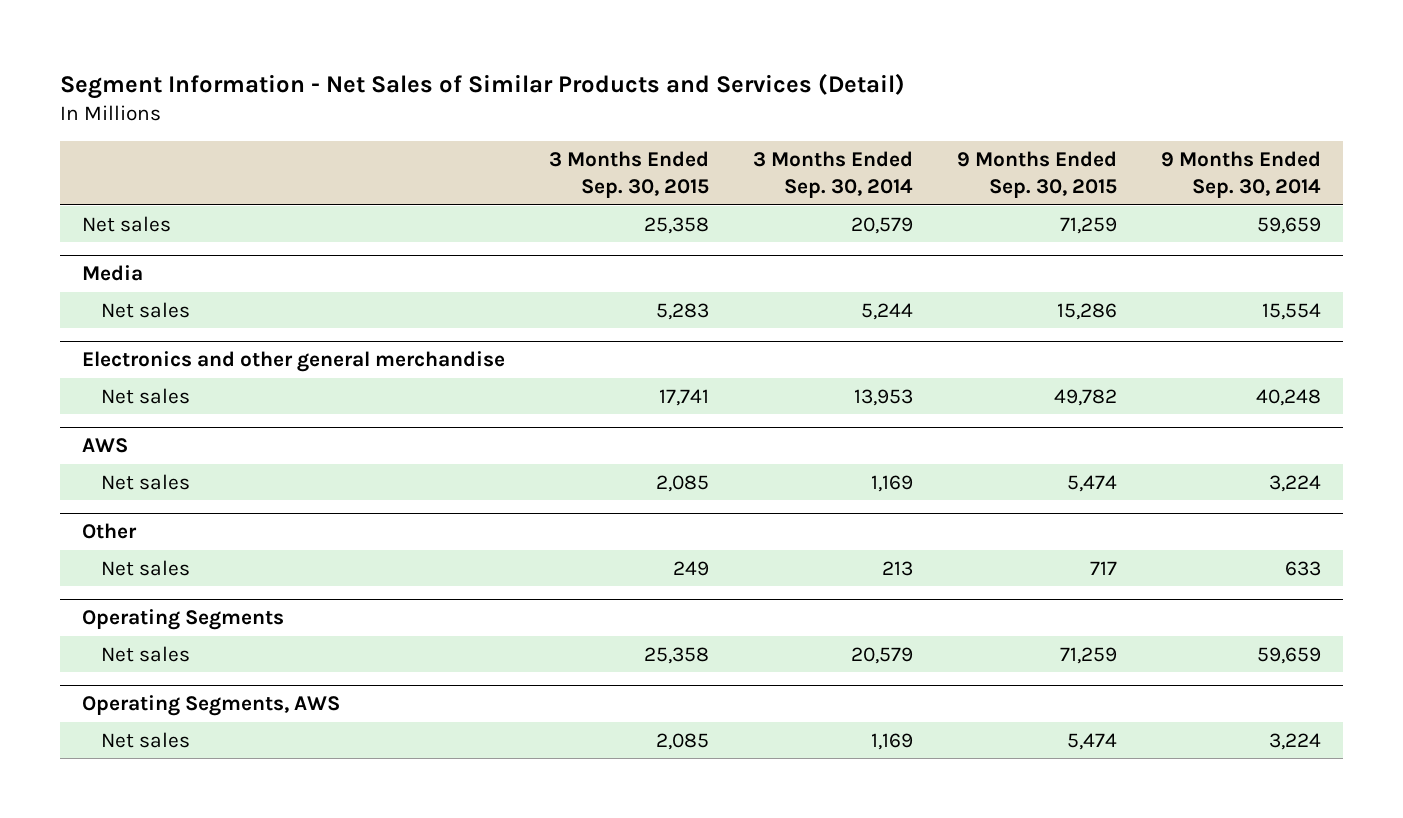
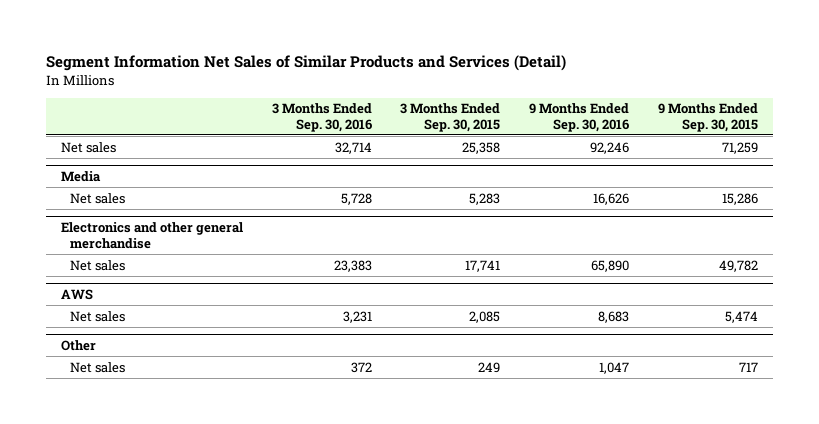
[59,73,905,100] Segment Information - Net Sales of Similar Products and Services (Detail) -> [46,54,567,71] Segment Information Net Sales of Similar Products and Services (Detail)
[753,150,914,198] 3 Months Ended Sep. 30, 2014 -> none
[1161,150,1322,198] 9 Months Ended Sep. 30, 2014 -> none
none -> [271,103,372,132] 3 Months Ended Sep. 30, 2016
none -> [529,103,630,132] 9 Months Ended Sep. 30, 2016
[81,609,284,631] Operating Segments -> none
[100,645,190,662] Net sales -> none
[81,695,340,717] Operating Segments, AWS -> none
[100,731,190,748] Net sales -> none

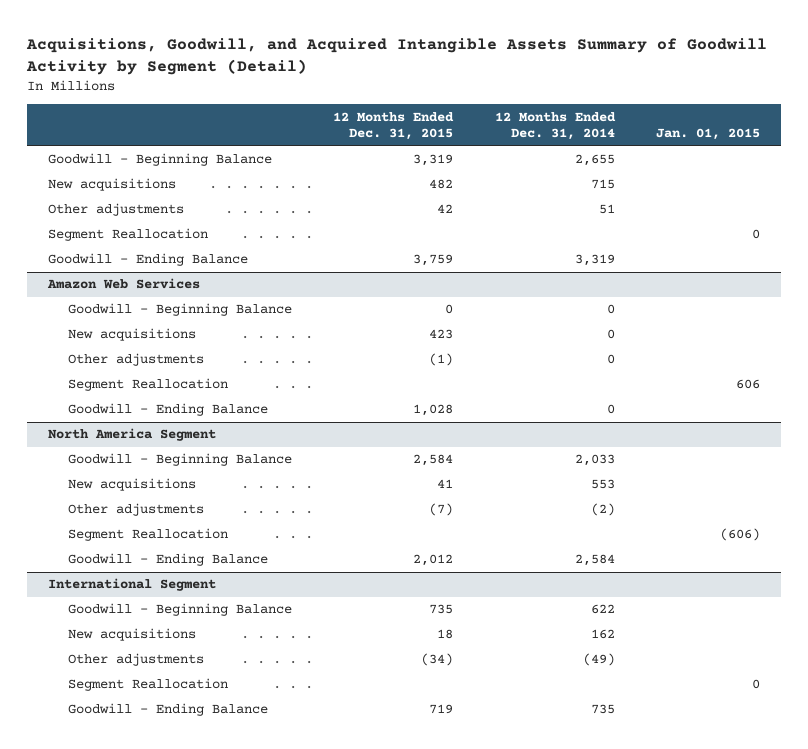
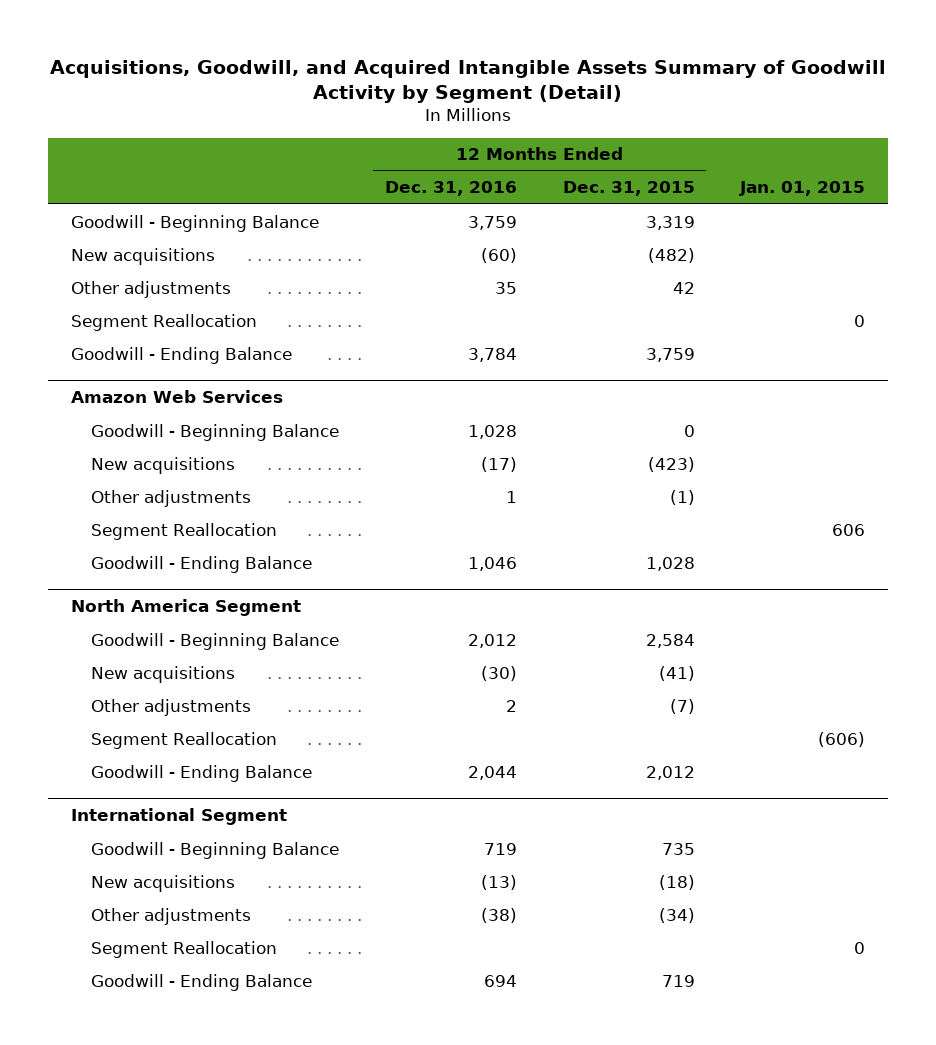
[494,111,616,141] 12 Months Ended Dec. 31, 2014 -> none
none -> [384,181,517,197] Dec. 31, 2016
[429,179,454,190] 482 -> [647,247,695,263] (482)
[429,329,454,340] 423 -> [647,456,695,472] (423)
[437,479,454,489] 41 -> [658,665,695,681] (41)
[437,629,454,640] 18 -> [658,874,695,890] (18)

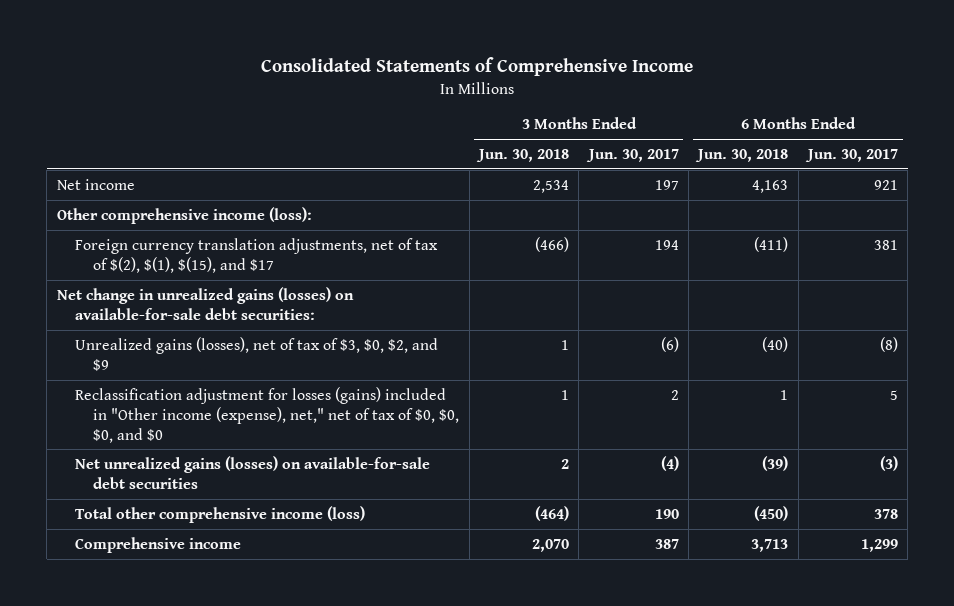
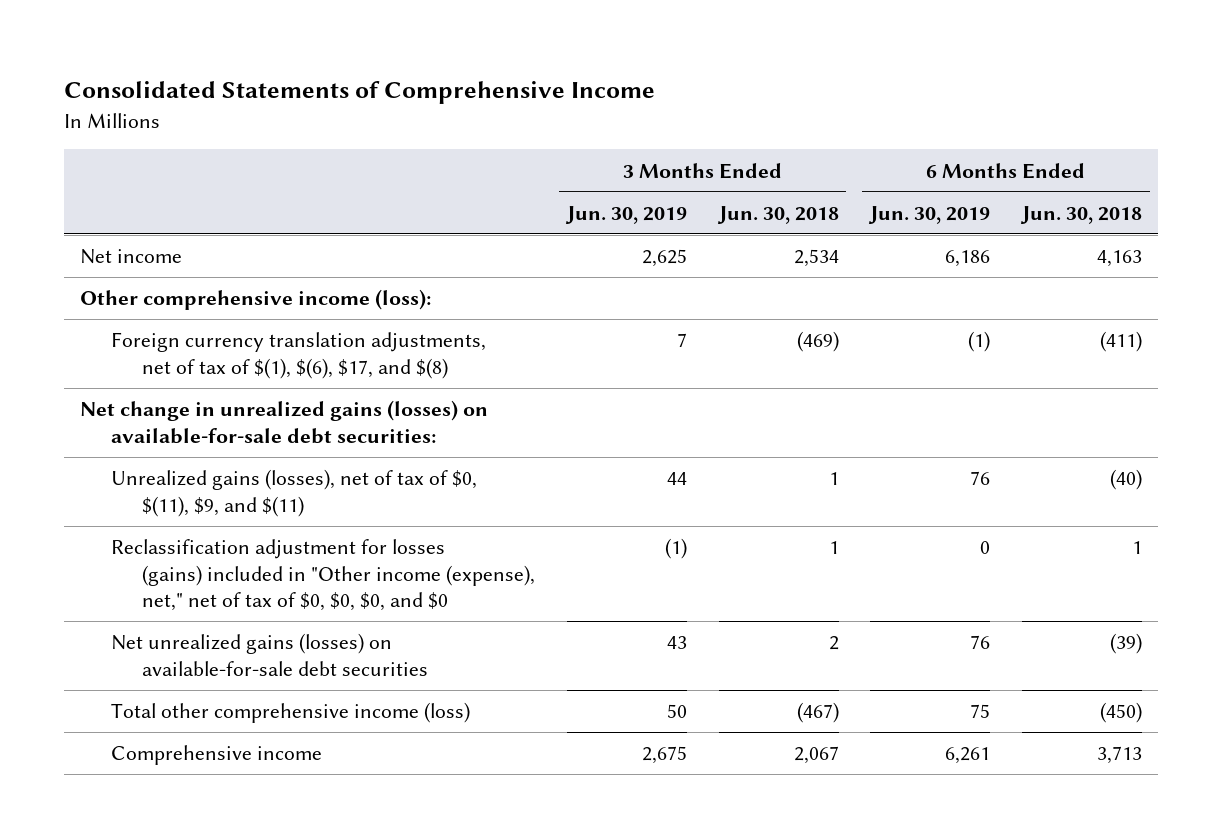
[585,149,679,163] Jun. 30, 2017 -> none
[804,149,898,163] Jun. 30, 2017 -> none
none -> [564,205,687,224] Jun. 30, 2019
none -> [868,205,991,224] Jun. 30, 2019
[74,237,438,273] Foreign currency translation adjustments, net of tax of $(2), $(1), $(15), and $17 -> [111,332,487,379] Foreign currency translation adjustments, net of tax of $(1), $(6), $17, and $(8)
[534,236,569,252] (466) -> [796,331,839,353] (469)
[74,336,438,371] Unrealized gains (losses), net of tax of $3, $0, $2, and $9 -> [111,469,478,517] Unrealized gains (losses), net of tax of $0, $(11), $9, and $(11)
[534,505,569,521] (464) -> [796,702,839,724] (467)
[531,538,569,552] 2,070 -> [793,746,839,765] 2,067

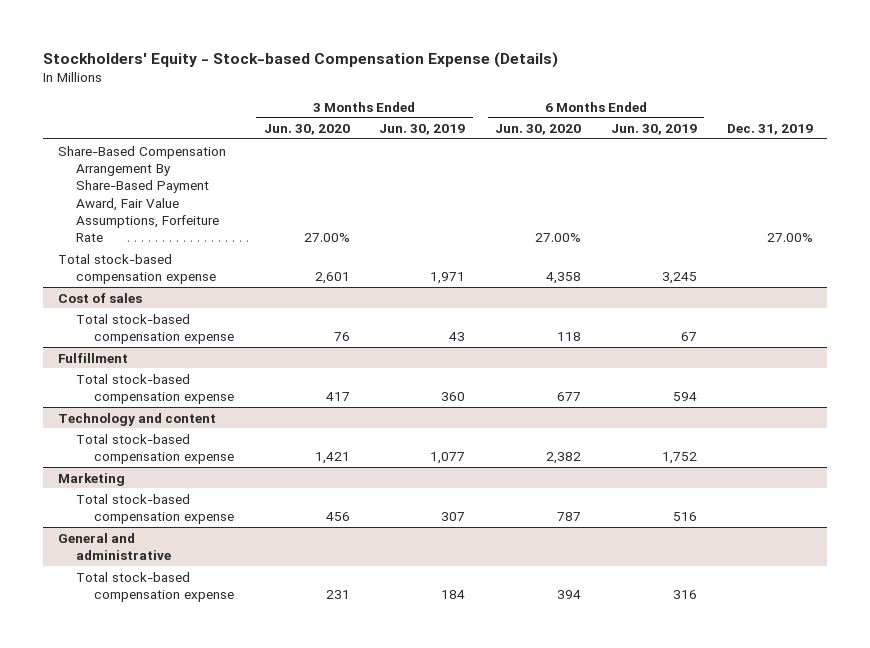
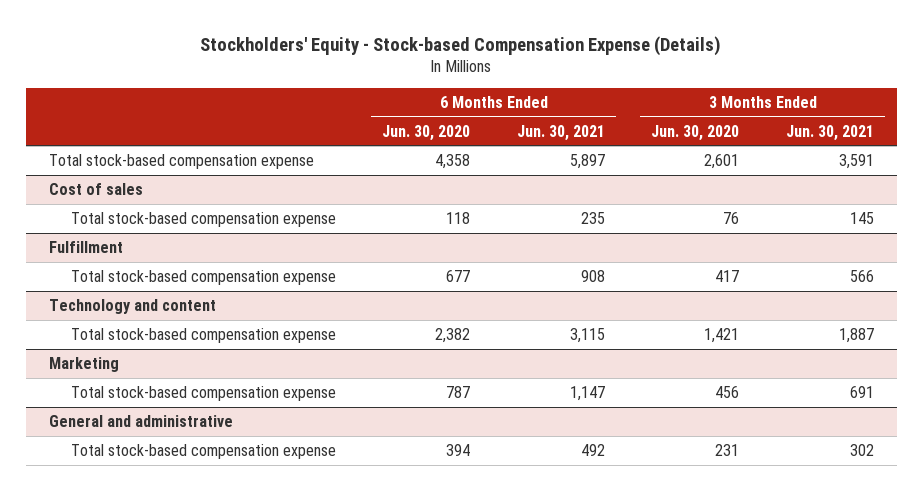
[379,123,466,135] Jun. 30, 2019 -> none
[610,123,697,135] Jun. 30, 2019 -> none
[726,123,813,135] Dec. 31, 2019 -> none
none -> [516,124,605,141] Jun. 30, 2021
none -> [785,124,874,141] Jun. 30, 2021
[57,145,226,243] Share-Based Compensation Arrangement By Share-Based Payment Award, Fair Value Assumptions, Forfeiture Rate -> none

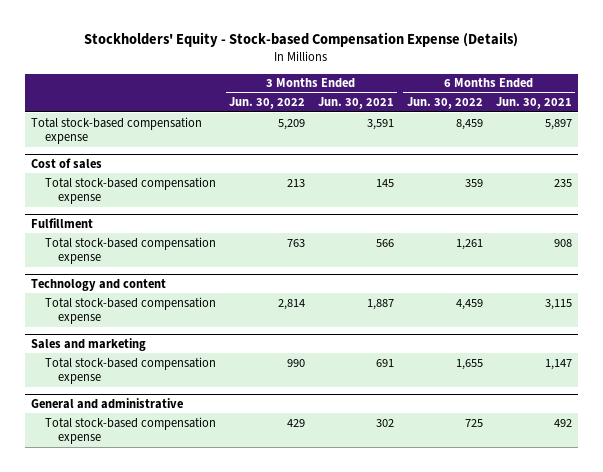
[382,124,471,141] Jun. 30, 2020 -> none
[651,124,740,141] Jun. 30, 2020 -> none
none -> [228,97,305,110] Jun. 30, 2022
none -> [406,97,483,110] Jun. 30, 2022
[49,357,120,373] Marketing -> [31,337,147,351] Sales and marketing

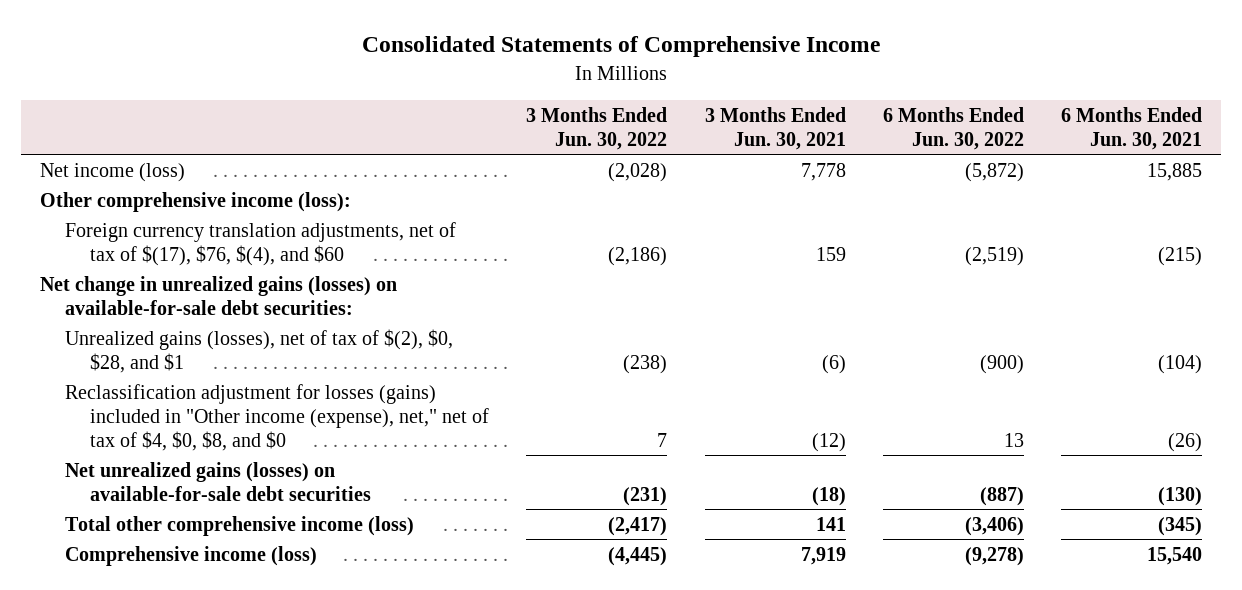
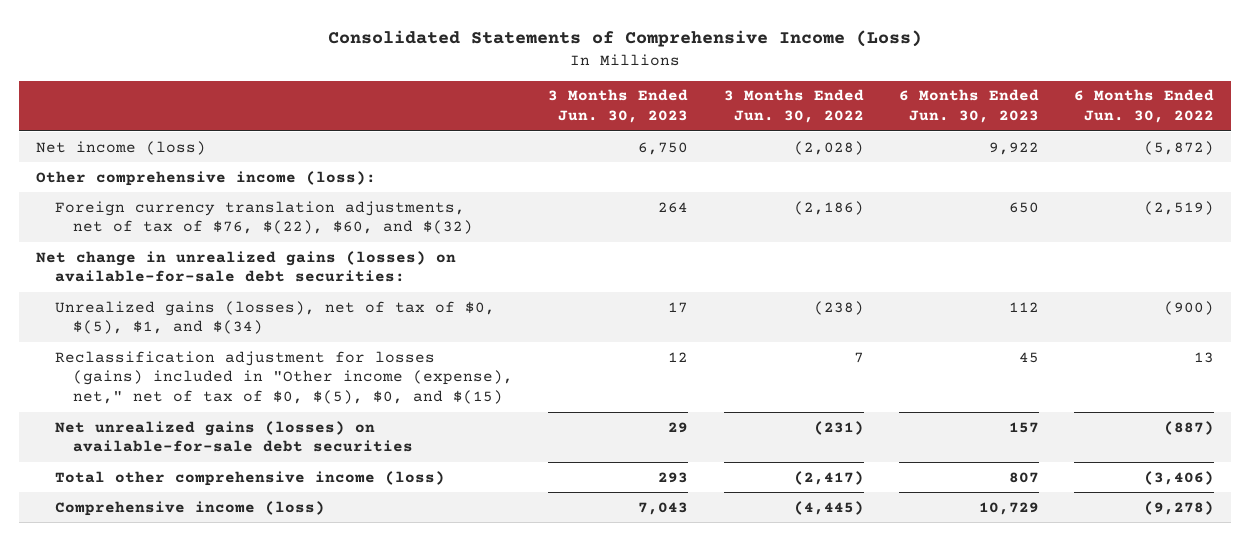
[362,36,881,58] Consolidated Statements of Comprehensive Income -> [327,30,922,48] Consolidated Statements of Comprehensive Income (Loss)
[704,106,846,150] 3 Months Ended Jun. 30, 2021 -> none
[1061,106,1203,150] 6 Months Ended Jun. 30, 2021 -> none
none -> [548,89,689,124] 3 Months Ended Jun. 30, 2023
none -> [898,89,1039,124] 6 Months Ended Jun. 30, 2023
[64,221,456,266] Foreign currency translation adjustments, net of tax of $(17), $76, $(4), and $60 -> [54,200,474,235] Foreign currency translation adjustments, net of tax of $76, $(22), $60, and $(32)
[64,328,453,373] Unrealized gains (losses), net of tax of $(2), $0, $28, and $1 -> [54,300,495,335] Unrealized gains (losses), net of tax of $0, $(5), $1, and $(34)
[64,383,489,451] Reclassification adjustment for losses (gains) included in "Other income (expense), net," net of tax of $4, $0, $8, and $0 -> [54,350,514,405] Reclassification adjustment for losses (gains) included in "Other income (expense), net," net of tax of $0, $(5), $0, and $(15)

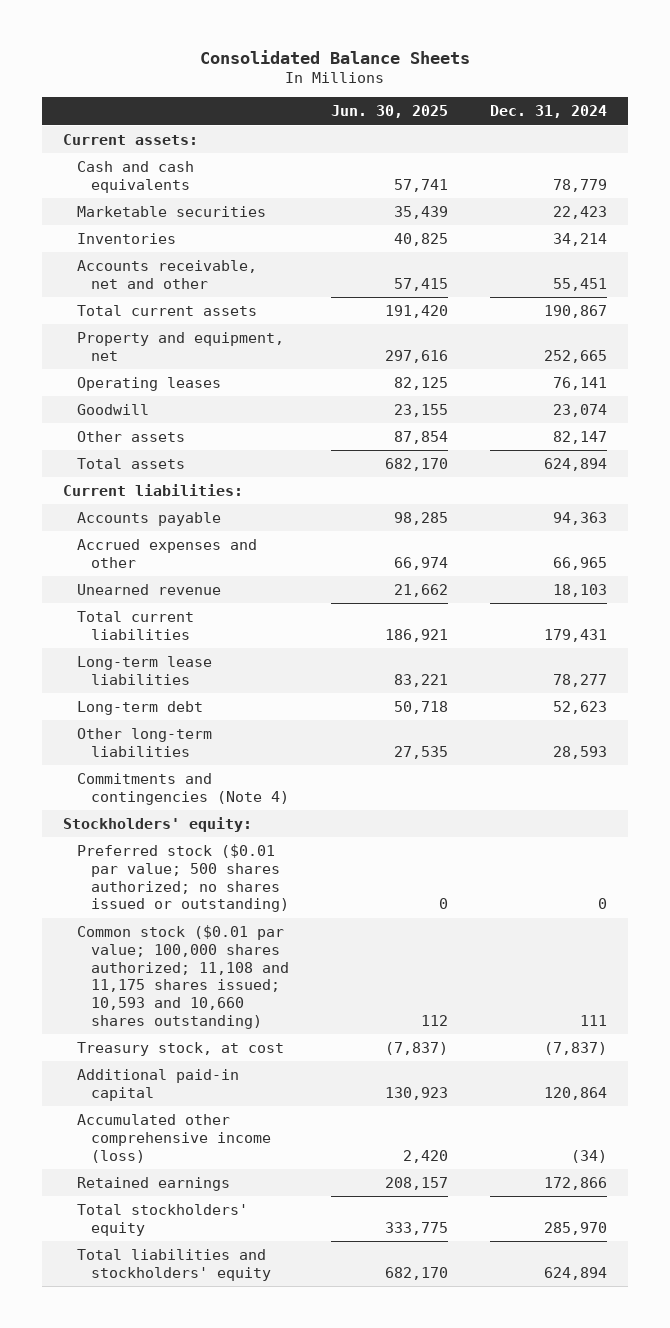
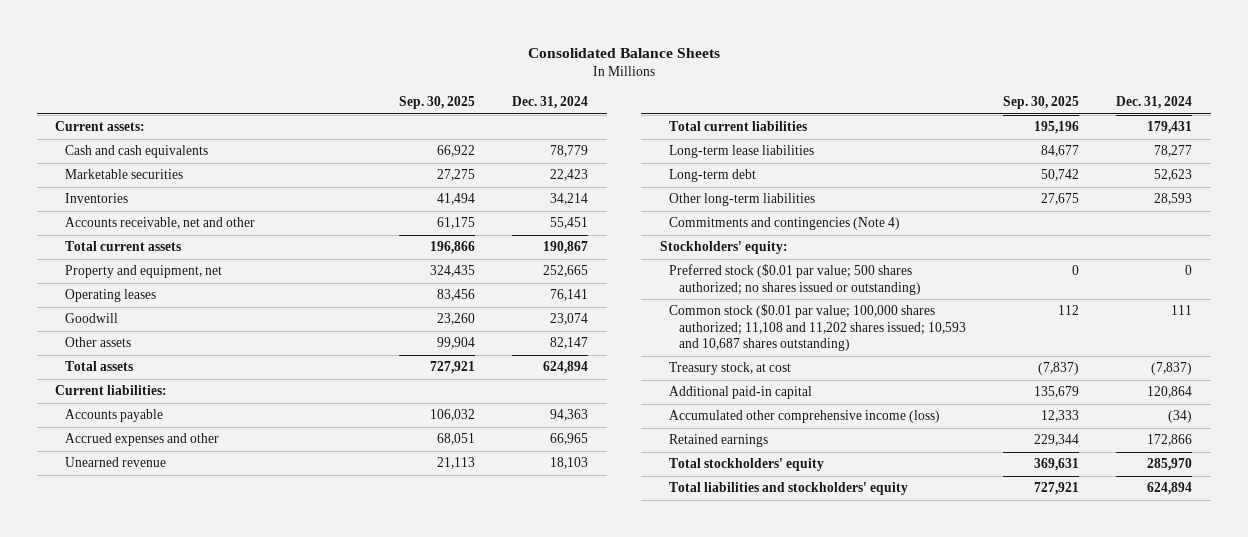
[330,105,448,119] Jun. 30, 2025 -> none
none -> [398,96,475,110] Sep. 30, 2025
[76,924,289,1029] Common stock ($0.01 par value; 100,000 shares authorized; 11,108 and 11,175 shares issued; 10,593 and 10,660 shares outstanding) -> [669,304,966,352] Common stock ($0.01 par value; 100,000 shares authorized; 11,108 and 11,202 shares issued; 10,593 and 10,687 shares outstanding)

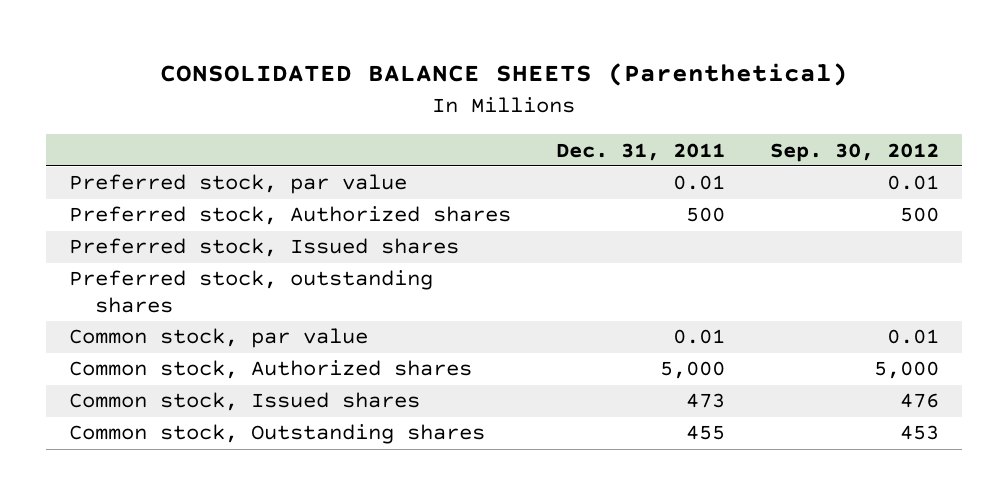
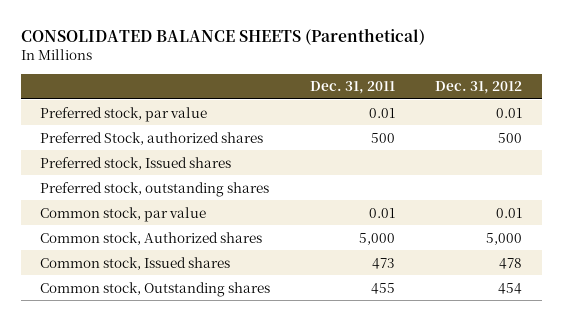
[770,142,940,162] Sep. 30, 2012 -> none
none -> [434,81,522,95] Dec. 31, 2012
[68,206,511,226] Preferred stock, Authorized shares -> [40,131,264,145] Preferred Stock, authorized shares

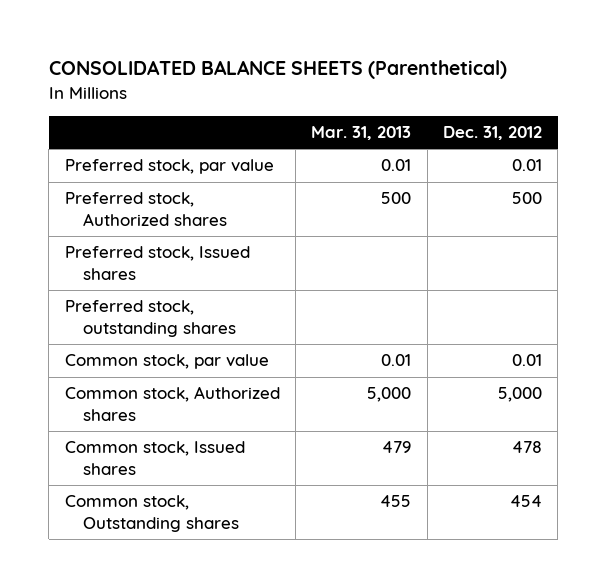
[310,81,396,95] Dec. 31, 2011 -> none
none -> [311,126,412,141] Mar. 31, 2013
[40,131,264,145] Preferred Stock, authorized shares -> [64,192,228,226] Preferred stock, Authorized shares

